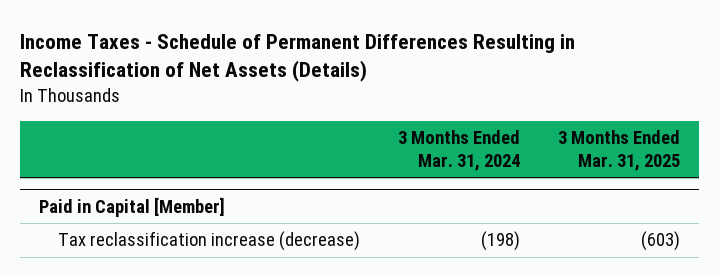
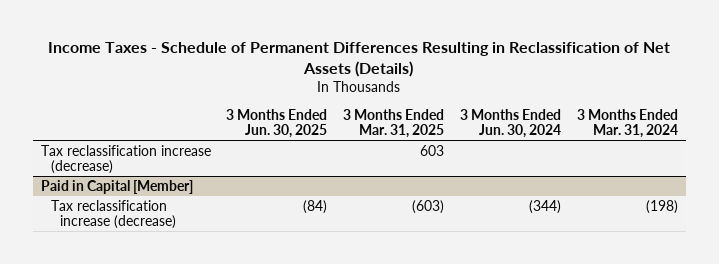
none -> [226,108,328,139] 3 Months Ended Jun. 30, 2025
none -> [460,108,562,139] 3 Months Ended Jun. 30, 2024
none -> [40,144,211,174] Tax reclassification increase (decrease)

